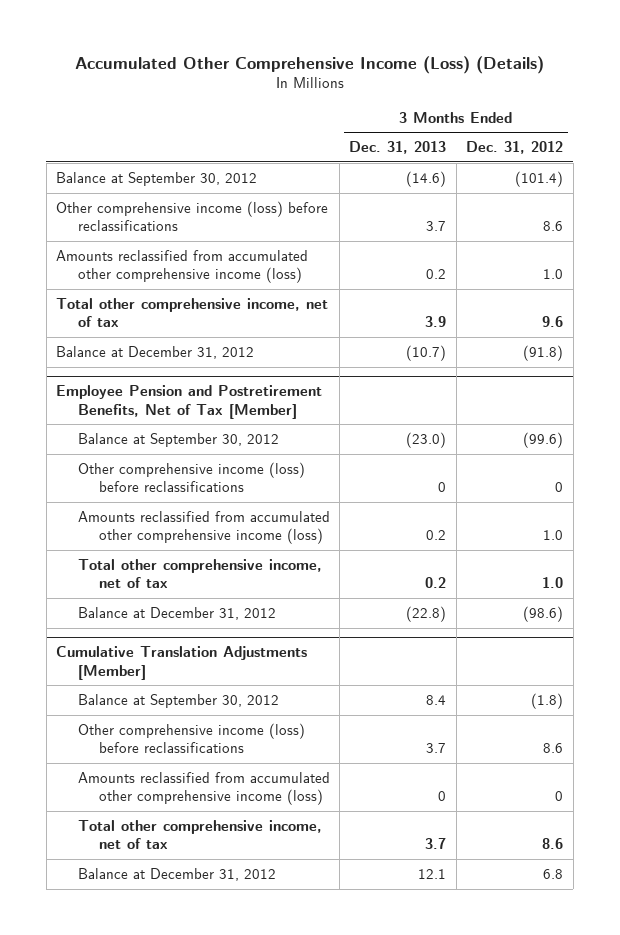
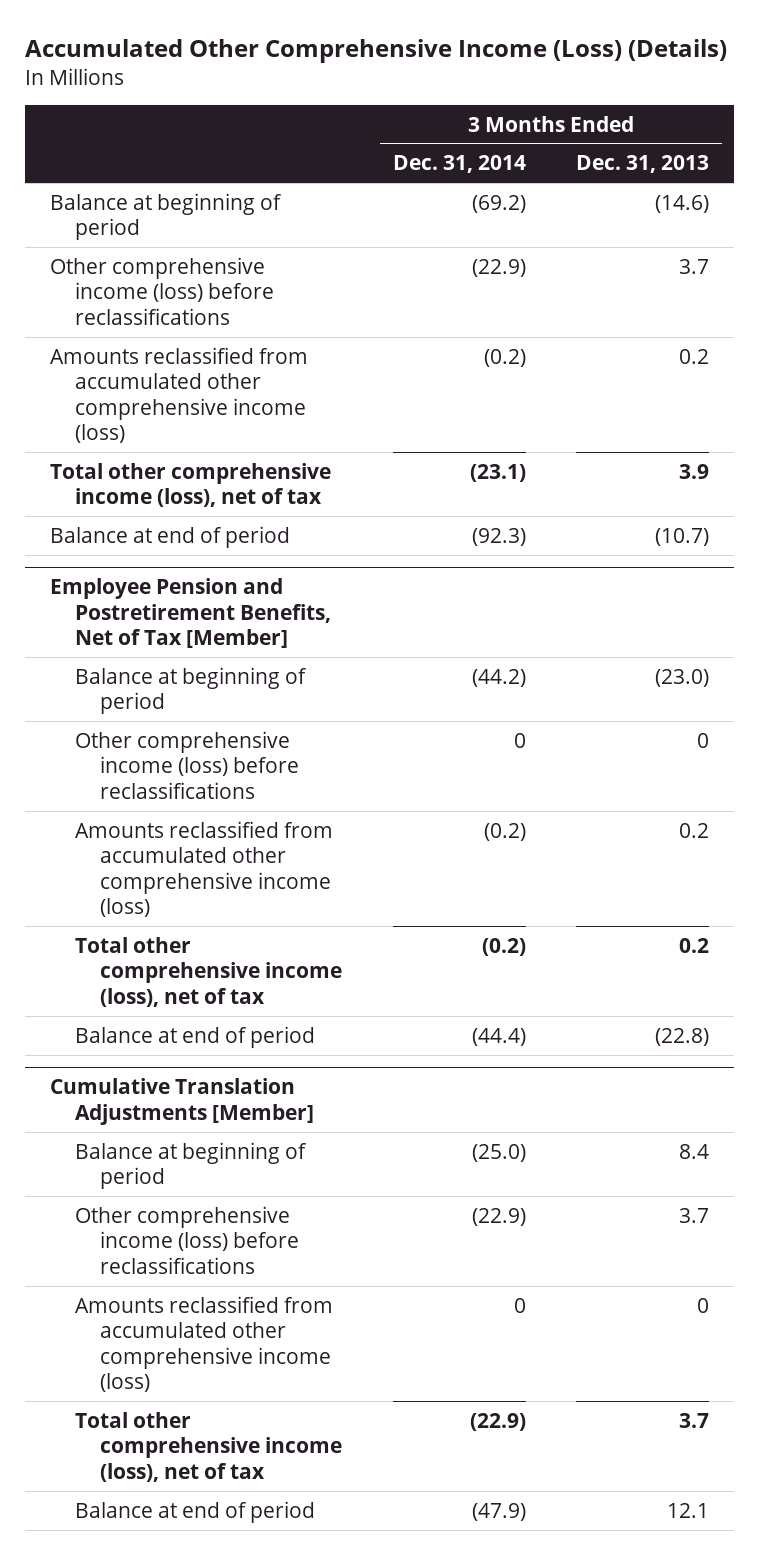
[466,141,564,155] Dec. 31, 2012 -> none
none -> [392,155,526,174] Dec. 31, 2014
[56,171,258,186] Balance at September 30, 2012 -> [50,192,283,241] Balance at beginning of period
[56,297,329,328] Total other comprehensive income, net of tax -> [50,462,332,508] Total other comprehensive income (loss), net of tax
[56,345,255,359] Balance at December 31, 2012 -> [50,525,291,548] Balance at end of period
[77,432,279,447] Balance at September 30, 2012 -> [75,666,308,715] Balance at beginning of period
[77,558,322,589] Total other comprehensive income, net of tax -> [75,936,343,1007] Total other comprehensive income (loss), net of tax
[77,606,276,620] Balance at December 31, 2012 -> [75,1025,316,1048] Balance at end of period
[77,693,279,708] Balance at September 30, 2012 -> [75,1141,308,1190] Balance at beginning of period
[77,819,322,850] Total other comprehensive income, net of tax -> [75,1411,343,1482] Total other comprehensive income (loss), net of tax
[77,867,276,881] Balance at December 31, 2012 -> [75,1500,316,1523] Balance at end of period

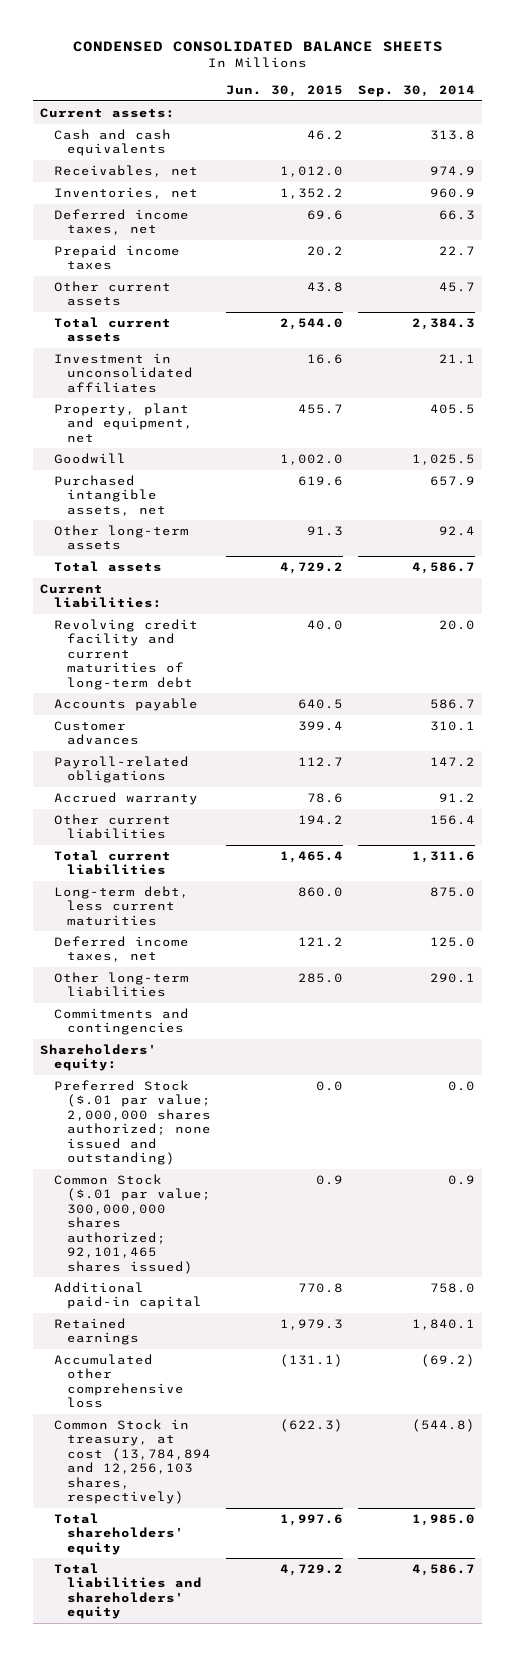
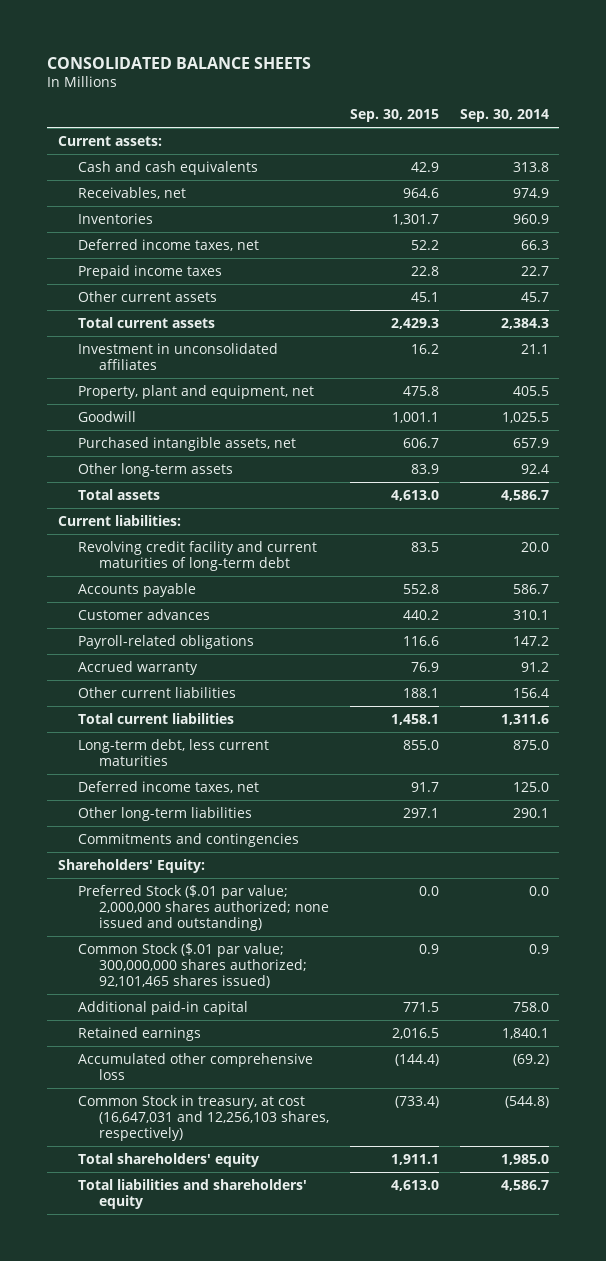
[72,41,443,53] CONDENSED CONSOLIDATED BALANCE SHEETS -> [47,56,312,69] CONSOLIDATED BALANCE SHEETS
[226,85,344,98] Jun. 30, 2015 -> none
none -> [349,108,439,122] Sep. 30, 2015
[53,186,198,199] Inventories, net -> [78,212,154,224] Inventories
[40,1043,158,1072] Shareholders' equity: -> [57,858,205,873] Shareholders' Equity:
[53,1418,212,1505] Common Stock in treasury, at cost (13,784,894 and 12,256,103 shares, respectively) -> [78,1094,330,1142] Common Stock in treasury, at cost (16,647,031 and 12,256,103 shares, respectively)

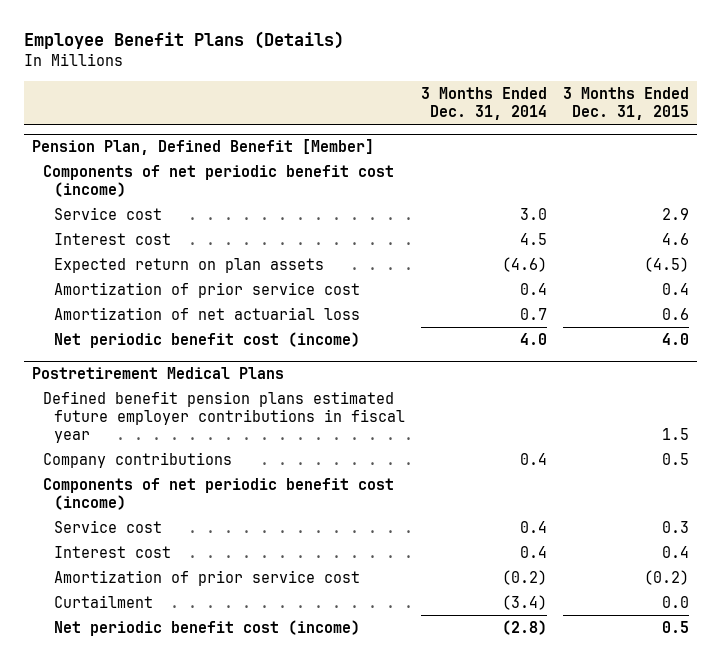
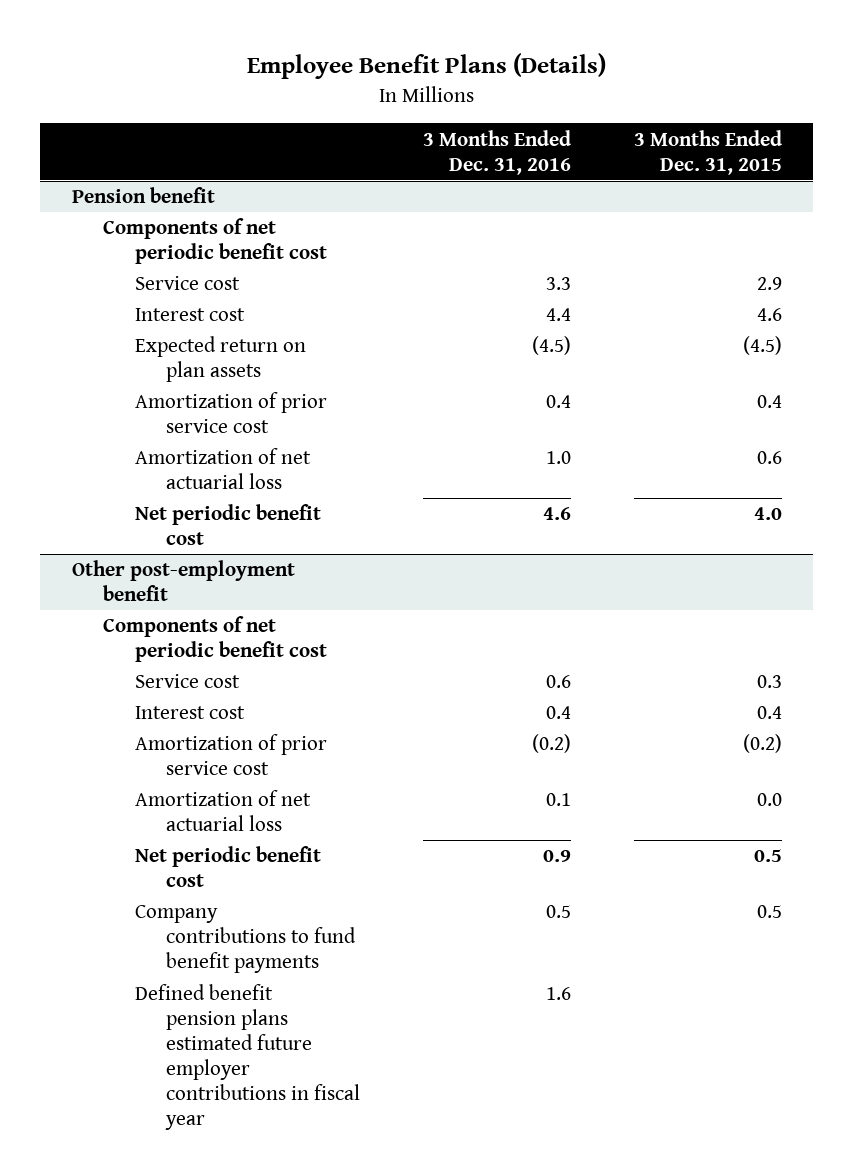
[420,86,547,120] 3 Months Ended Dec. 31, 2014 -> none
none -> [422,129,571,175] 3 Months Ended Dec. 31, 2016
[31,138,374,155] Pension Plan, Defined Benefit [Member] -> [72,187,216,204] Pension benefit
[42,164,394,197] Components of net periodic benefit cost (income) -> [103,218,327,265] Components of net periodic benefit cost
[42,390,405,444] Defined benefit pension plans estimated future employer contributions in fiscal year -> none
[42,451,232,468] Company contributions -> none
[53,331,360,348] Net periodic benefit cost (income) -> [134,504,321,546] Net periodic benefit cost
[31,366,284,379] Postretirement Medical Plans -> [72,560,296,602] Other post-employment benefit
[42,477,394,510] Components of net periodic benefit cost (income) -> [103,616,327,663] Components of net periodic benefit cost
[53,594,153,608] Curtailment -> none
none -> [134,790,311,832] Amortization of net actuarial loss
[53,619,360,636] Net periodic benefit cost (income) -> [134,846,321,888] Net periodic benefit cost
none -> [134,905,356,974] Company contributions to fund benefit payments
none -> [134,984,360,1131] Defined benefit pension plans estimated future employer contributions in fiscal year

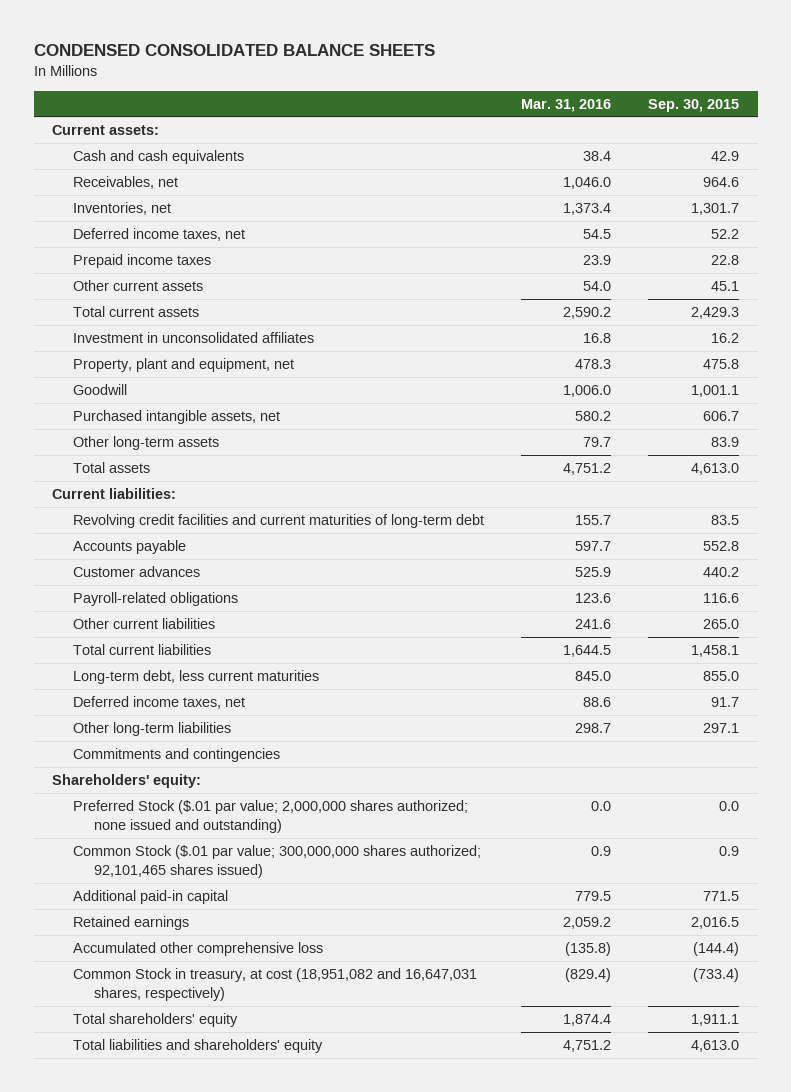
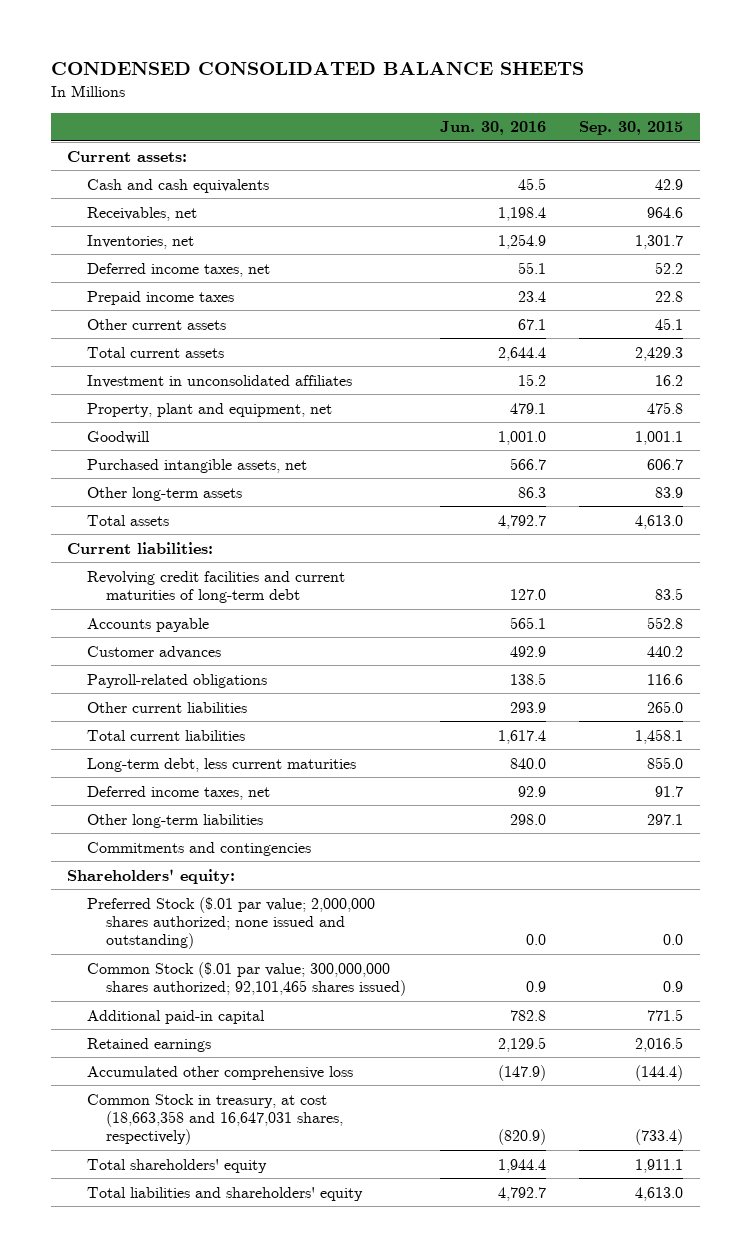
[521,98,612,112] Mar. 31, 2016 -> none
none -> [439,121,546,136] Jun. 30, 2016
[73,967,478,1001] Common Stock in treasury, at cost (18,951,082 and 16,647,031 shares, respectively) -> [86,1093,344,1146] Common Stock in treasury, at cost (18,663,358 and 16,647,031 shares, respectively)

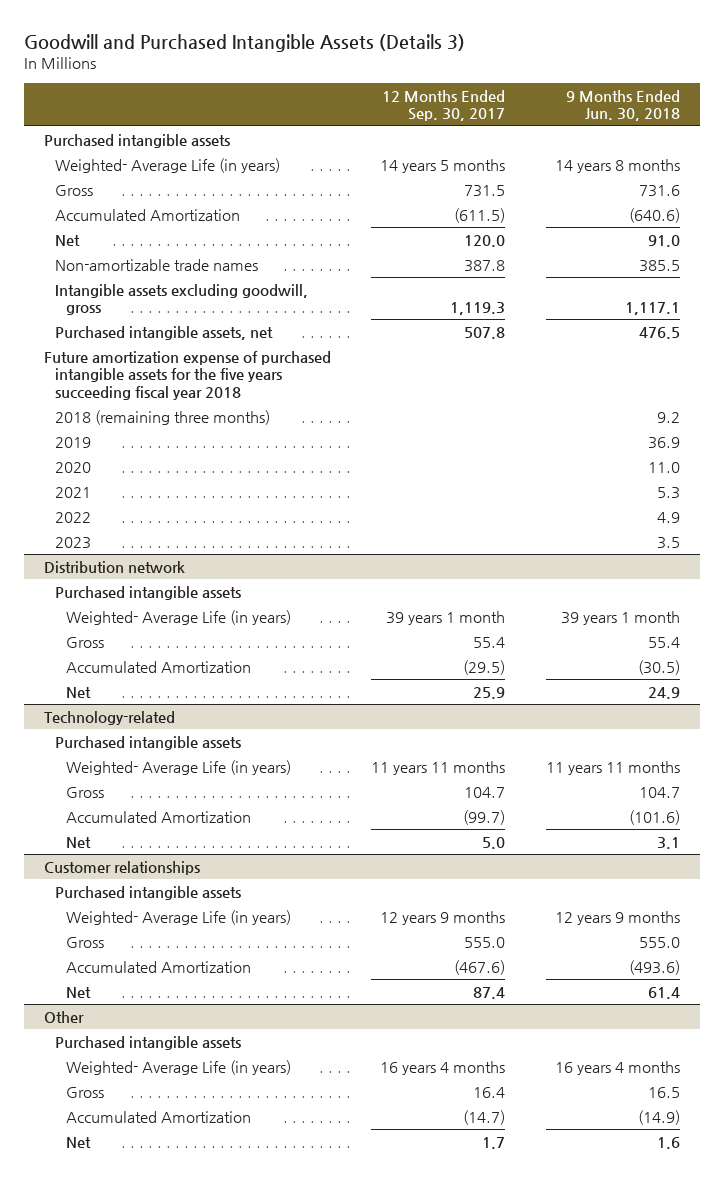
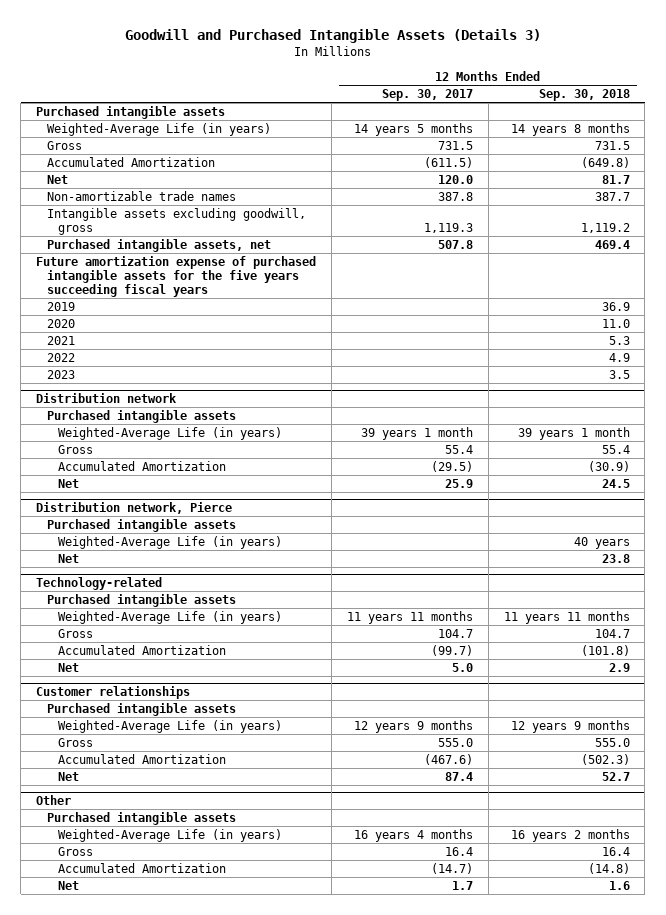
[565,89,680,122] 9 Months Ended Jun. 30, 2018 -> none
none -> [538,89,630,102] Sep. 30, 2018
[55,157,281,173] Weighted- Average Life (in years) -> [46,123,271,137] Weighted-Average Life (in years)
[55,409,271,425] 2018 (remaining three months) -> none
[44,350,332,400] Future amortization expense of purchased intangible assets for the five years succeeding fiscal year 2018 -> [36,256,317,298] Future amortization expense of purchased intangible assets for the five years succeeding fiscal years
[66,609,292,625] Weighted- Average Life (in years) -> [57,427,282,441] Weighted-Average Life (in years)
none -> [36,502,233,515] Distribution network, Pierce
none -> [46,519,236,533] Purchased intangible assets
none -> [57,536,282,550] Weighted-Average Life (in years)
none -> [57,554,79,564] Net
[66,759,292,775] Weighted- Average Life (in years) -> [57,611,282,625] Weighted-Average Life (in years)
[66,909,292,925] Weighted- Average Life (in years) -> [57,720,282,734] Weighted-Average Life (in years)
[66,1059,292,1075] Weighted- Average Life (in years) -> [57,829,282,843] Weighted-Average Life (in years)

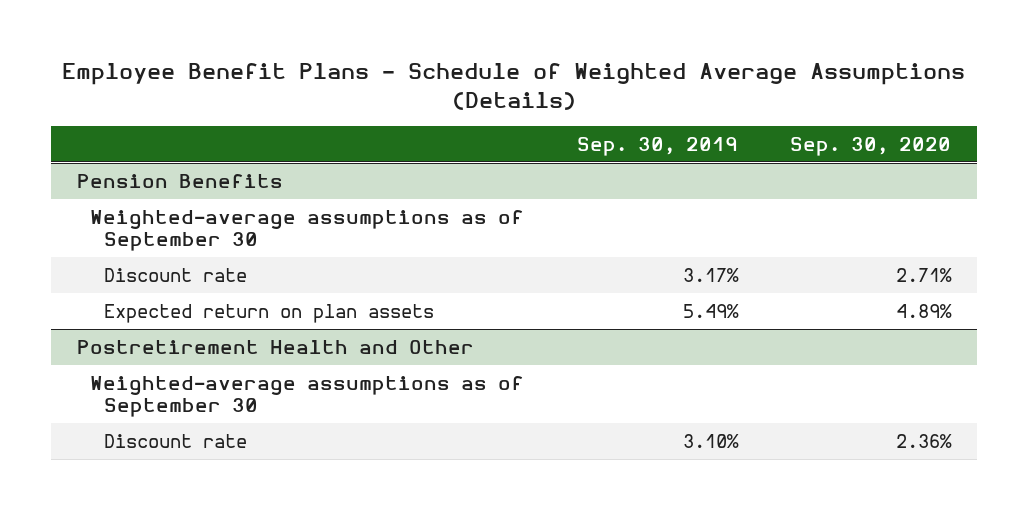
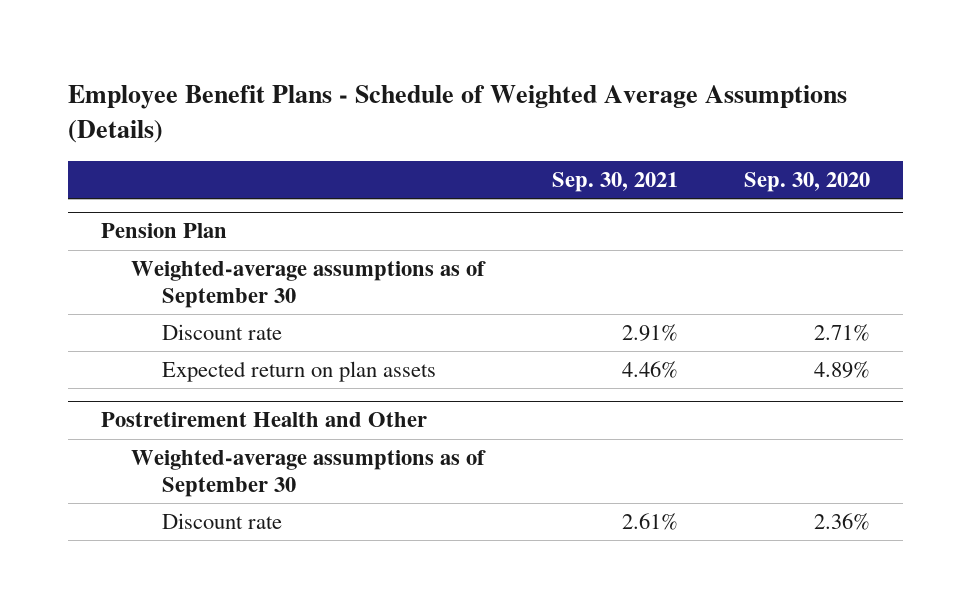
[576,136,738,156] Sep. 30, 2019 -> none
none -> [551,172,678,193] Sep. 30, 2021
[77,173,284,188] Pension Benefits -> [100,223,227,239] Pension Plan

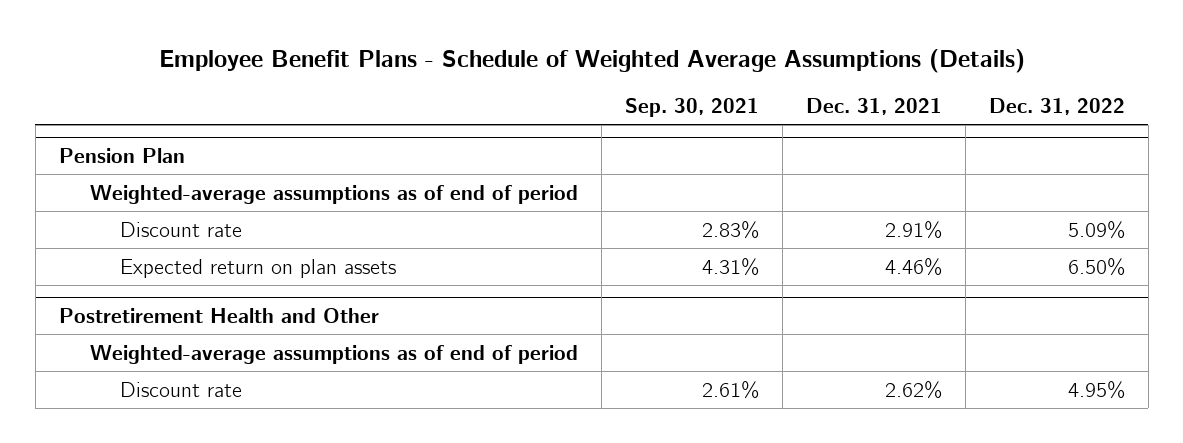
[744,172,871,193] Sep. 30, 2020 -> none
none -> [805,97,942,115] Dec. 31, 2021
none -> [988,97,1125,115] Dec. 31, 2022
[131,261,487,308] Weighted-average assumptions as of September 30 -> [89,184,578,204] Weighted-average assumptions as of end of period
[621,324,678,342] 2.91% -> [701,220,759,239] 2.83%
[621,361,678,379] 4.46% -> [701,257,759,276] 4.31%
[131,450,487,497] Weighted-average assumptions as of September 30 -> [89,344,578,364] Weighted-average assumptions as of end of period

